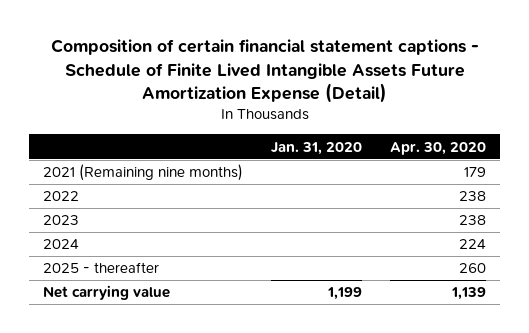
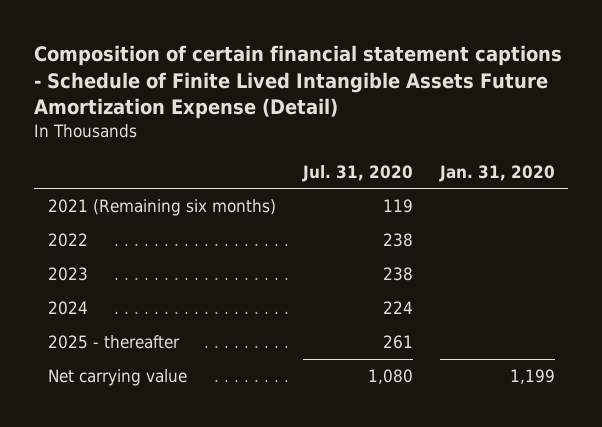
[390,141,487,155] Apr. 30, 2020 -> none
none -> [301,164,413,182] Jul. 31, 2020
[43,164,244,182] 2021 (Remaining nine months) -> [47,199,276,217] 2021 (Remaining six months)

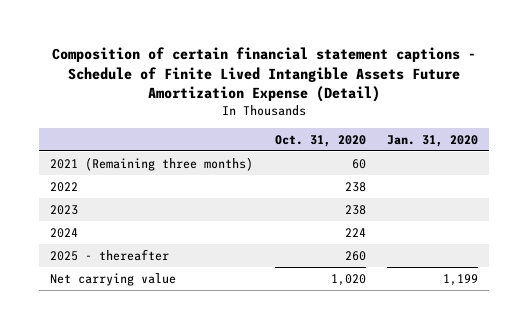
[301,164,413,182] Jul. 31, 2020 -> none
none -> [274,134,366,147] Oct. 31, 2020
[47,199,276,217] 2021 (Remaining six months) -> [50,156,254,171] 2021 (Remaining three months)

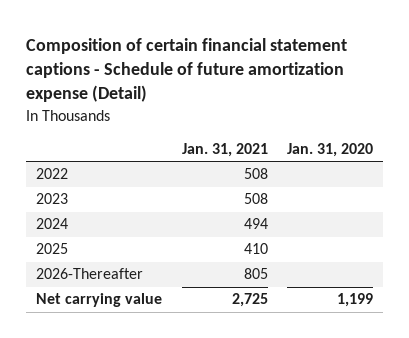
[52,47,477,103] Composition of certain financial statement captions - Schedule of Finite Lived Intangible Assets Future Amortization Expense (Detail) -> [26,37,348,103] Composition of certain financial statement captions - Schedule of future amortization expense (Detail)
[274,134,366,147] Oct. 31, 2020 -> none
none -> [181,142,268,157] Jan. 31, 2021
[50,156,254,171] 2021 (Remaining three months) -> none
none -> [36,243,69,255] 2025
[50,248,170,261] 2025 - thereafter -> [36,268,144,280] 2026-Thereafter

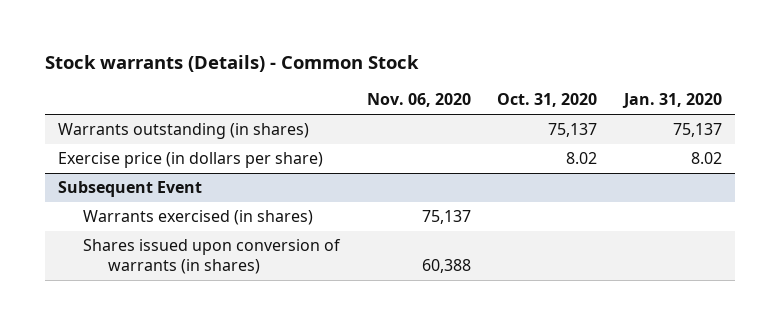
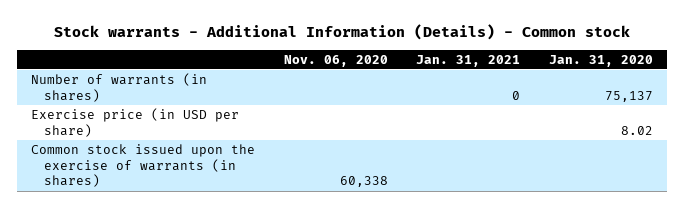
[44,55,419,73] Stock warrants (Details) - Common Stock -> [54,23,631,40] Stock warrants - Additional Information (Details) - Common stock
[497,93,598,108] Oct. 31, 2020 -> none
none -> [416,54,521,67] Jan. 31, 2021
[58,181,203,198] Subsequent Event -> none
[82,210,313,226] Warrants exercised (in shares) -> none
[82,239,341,275] Shares issued upon conversion of warrants (in shares) -> none
[58,123,310,140] Warrants outstanding (in shares) -> [31,73,208,102] Number of warrants (in shares)
[58,152,324,169] Exercise price (in dollars per share) -> [31,108,240,137] Exercise price (in USD per share)
none -> [31,144,256,188] Common stock issued upon the exercise of warrants (in shares)

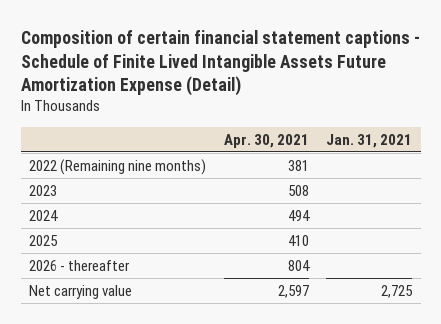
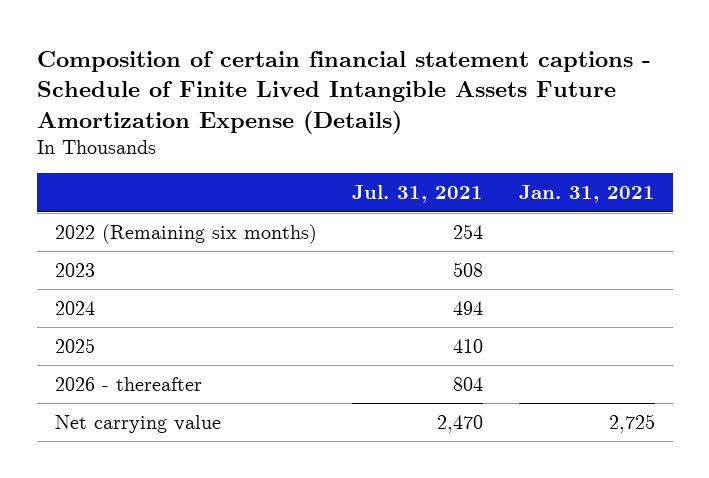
[20,30,420,97] Composition of certain financial statement captions - Schedule of Finite Lived Intangible Assets Future Amortization Expense (Detail) -> [36,51,651,134] Composition of certain financial statement captions - Schedule of Finite Lived Intangible Assets Future Amortization Expense (Details)
[223,133,309,148] Apr. 30, 2021 -> none
none -> [352,185,484,204] Jul. 31, 2021
[29,159,207,176] 2022 (Remaining nine months) -> [54,223,317,244] 2022 (Remaining six months)

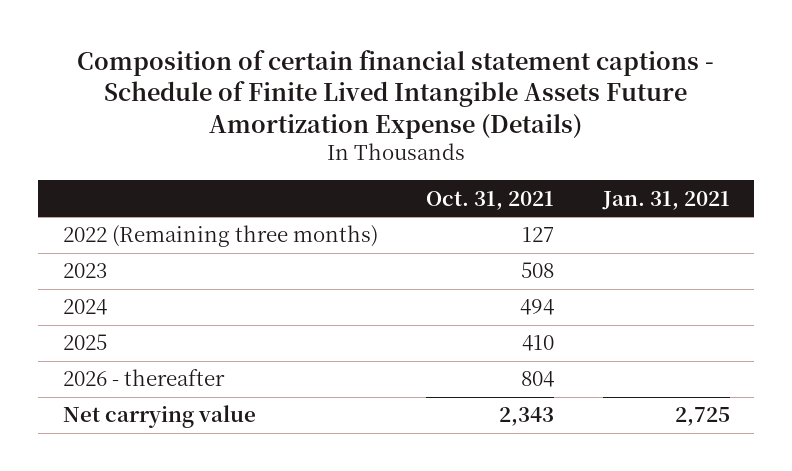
[352,185,484,204] Jul. 31, 2021 -> none
none -> [426,190,555,210] Oct. 31, 2021
[54,223,317,244] 2022 (Remaining six months) -> [62,225,378,248] 2022 (Remaining three months)

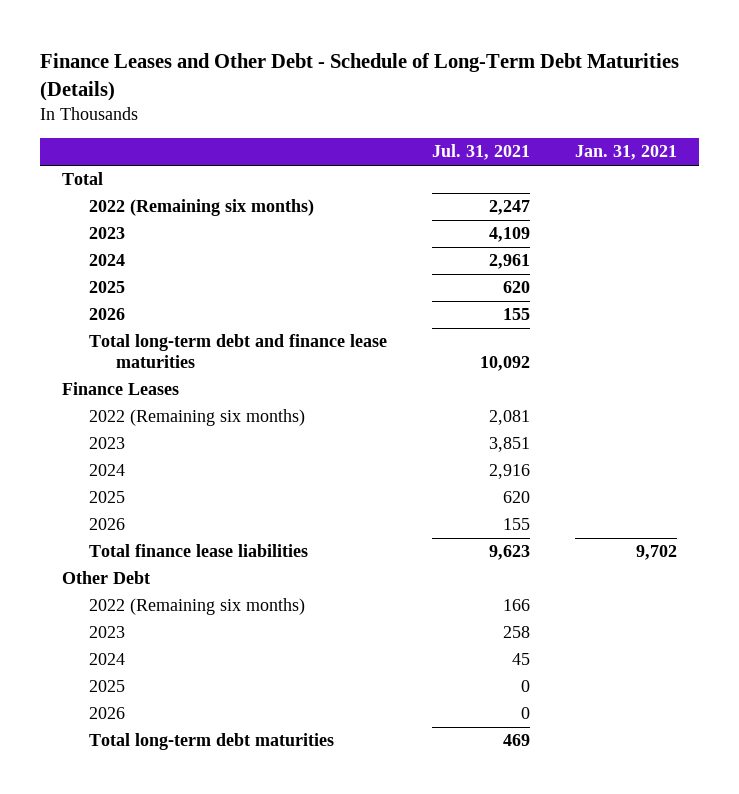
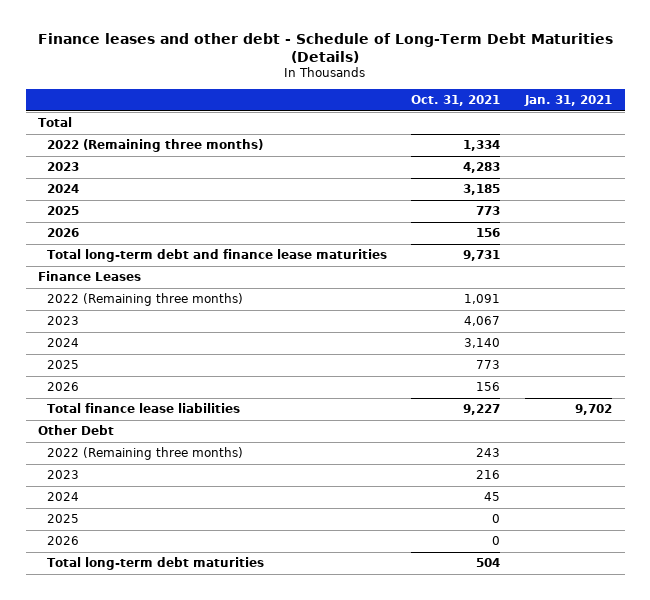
[40,52,680,101] Finance Leases and Other Debt - Schedule of Long-Term Debt Maturities (Details) -> [38,32,614,63] Finance leases and other debt - Schedule of Long-Term Debt Maturities (Details)
[432,144,531,161] Jul. 31, 2021 -> none
none -> [411,95,501,107] Oct. 31, 2021
[89,199,315,217] 2022 (Remaining six months) -> [46,139,263,153] 2022 (Remaining three months)
[89,409,306,427] 2022 (Remaining six months) -> [46,293,243,307] 2022 (Remaining three months)
[89,598,306,616] 2022 (Remaining six months) -> [46,447,243,461] 2022 (Remaining three months)

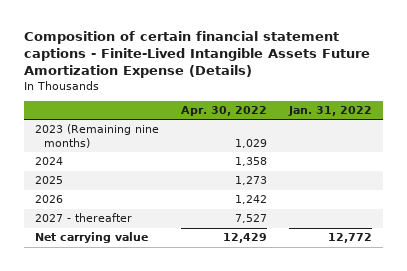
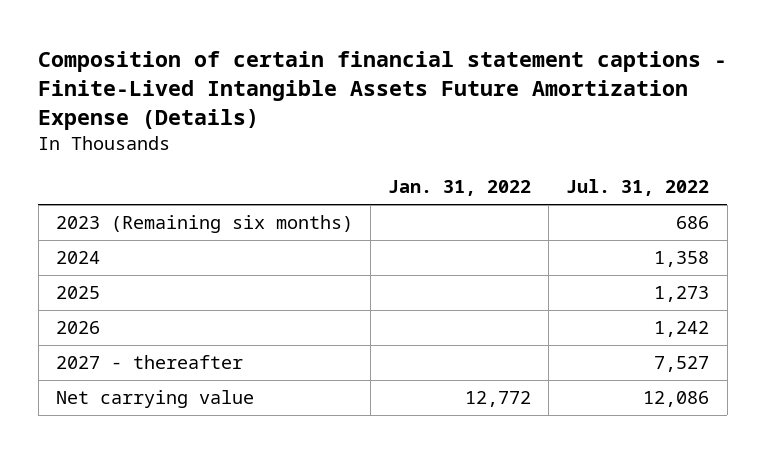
[180,106,267,117] Apr. 30, 2022 -> none
none -> [566,179,710,197] Jul. 31, 2022
[34,124,159,148] 2023 (Remaining nine months) -> [55,215,353,234] 2023 (Remaining six months)

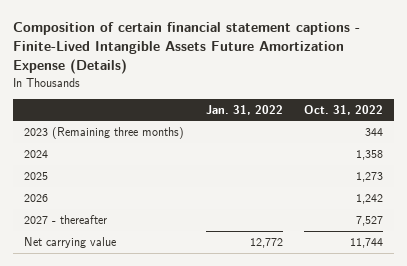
[566,179,710,197] Jul. 31, 2022 -> none
none -> [304,104,384,115] Oct. 31, 2022
[55,215,353,234] 2023 (Remaining six months) -> [24,127,185,140] 2023 (Remaining three months)

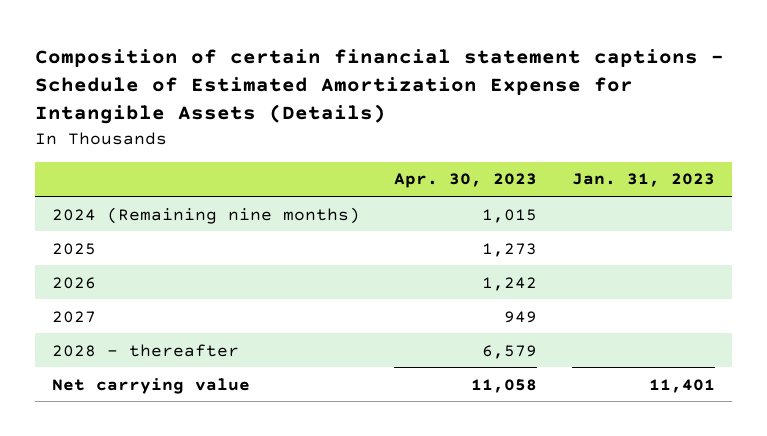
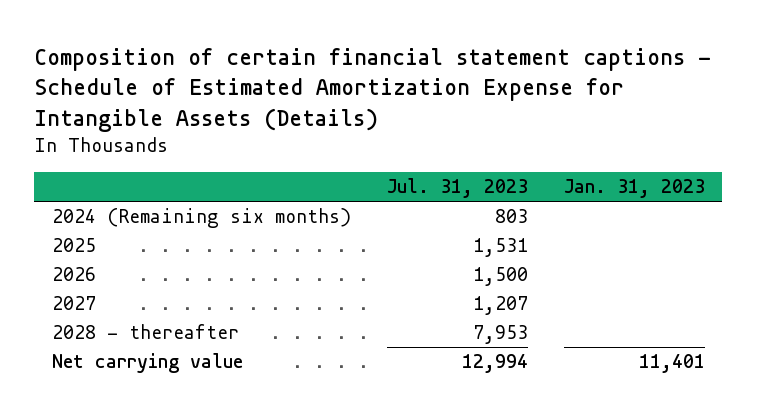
[394,173,538,189] Apr. 30, 2023 -> none
none -> [386,178,528,199] Jul. 31, 2023
[51,206,360,224] 2024 (Remaining nine months) -> [52,208,352,229] 2024 (Remaining six months)

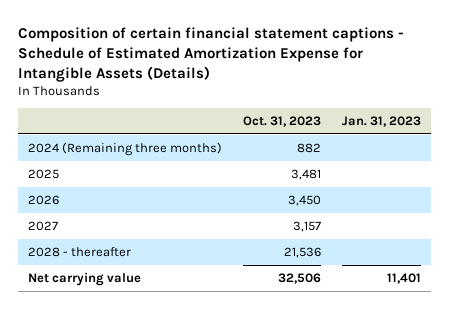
[386,178,528,199] Jul. 31, 2023 -> none
none -> [242,116,321,128] Oct. 31, 2023
[52,208,352,229] 2024 (Remaining six months) -> [28,141,223,156] 2024 (Remaining three months)

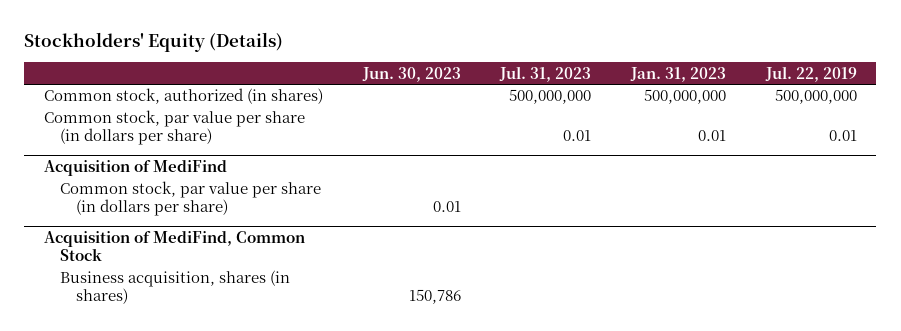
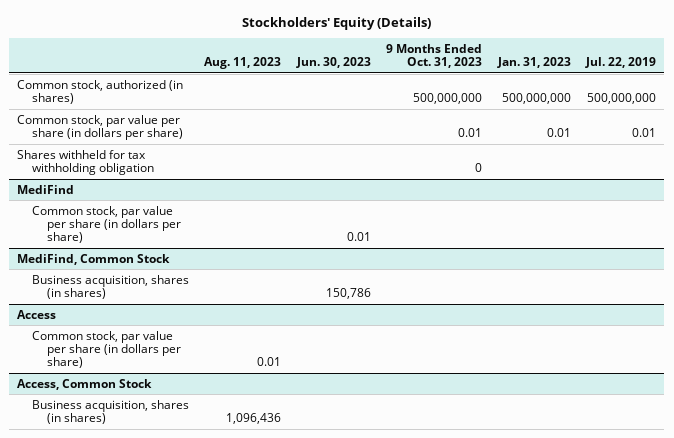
[499,65,592,82] Jul. 31, 2023 -> none
none -> [204,57,282,70] Aug. 11, 2023
none -> [386,44,483,69] 9 Months Ended Oct. 31, 2023
none -> [17,149,154,175] Shares withheld for tax withholding obligation
[44,160,228,177] Acquisition of MediFind -> [17,184,75,194] MediFind
[44,231,306,262] Acquisition of MediFind, Common Stock -> [17,253,171,265] MediFind, Common Stock
none -> [17,309,57,319] Access
none -> [31,330,181,368] Common stock, par value per share (in dollars per share)
none -> [17,378,153,390] Access, Common Stock
none -> [31,399,189,424] Business acquisition, shares (in shares)

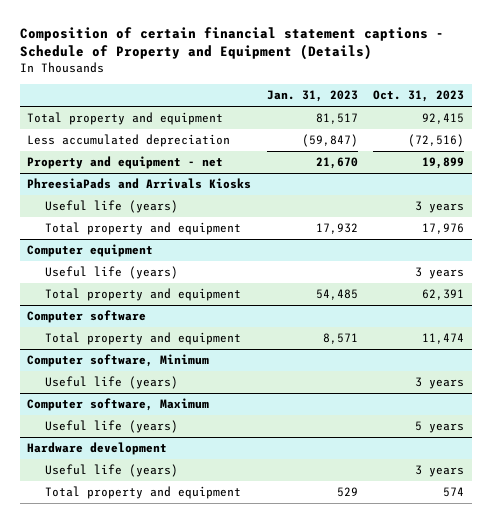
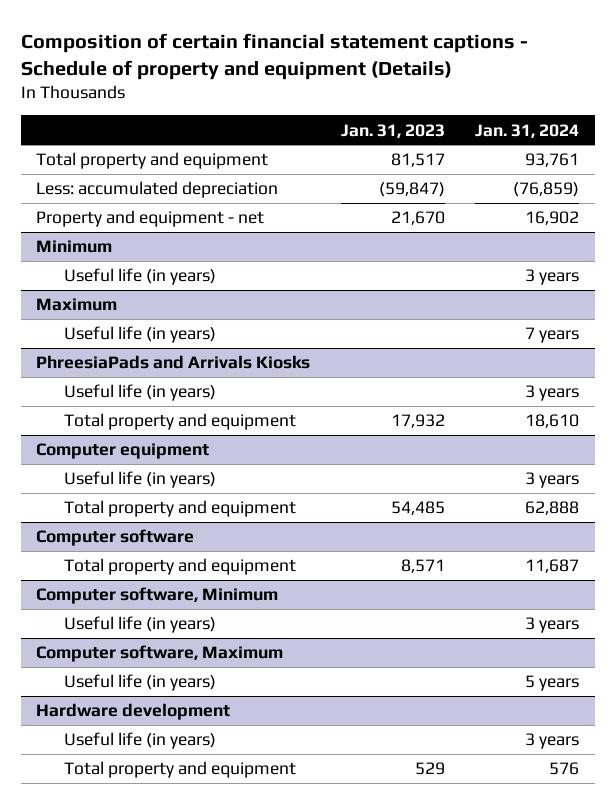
[19,27,444,61] Composition of certain financial statement captions - Schedule of Property and Equipment (Details) -> [20,32,528,80] Composition of certain financial statement captions - Schedule of property and equipment (Details)
[373,90,465,103] Oct. 31, 2023 -> none
none -> [475,123,580,138] Jan. 31, 2024
[27,134,231,148] Less accumulated depreciation -> [36,181,279,199] Less: accumulated depreciation
none -> [36,240,113,254] Minimum
none -> [63,268,216,286] Useful life (in years)
none -> [36,298,118,312] Maximum
none -> [63,326,216,344] Useful life (in years)
[44,200,178,214] Useful life (years) -> [63,384,216,402] Useful life (in years)
[44,266,178,280] Useful life (years) -> [63,471,216,489] Useful life (in years)
[44,376,178,390] Useful life (years) -> [63,616,216,634] Useful life (in years)
[44,420,178,434] Useful life (years) -> [63,674,216,692] Useful life (in years)
[44,464,178,478] Useful life (years) -> [63,732,216,750] Useful life (in years)

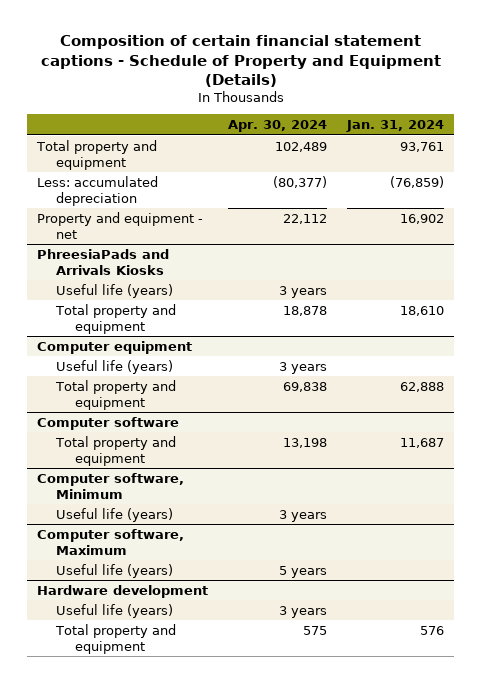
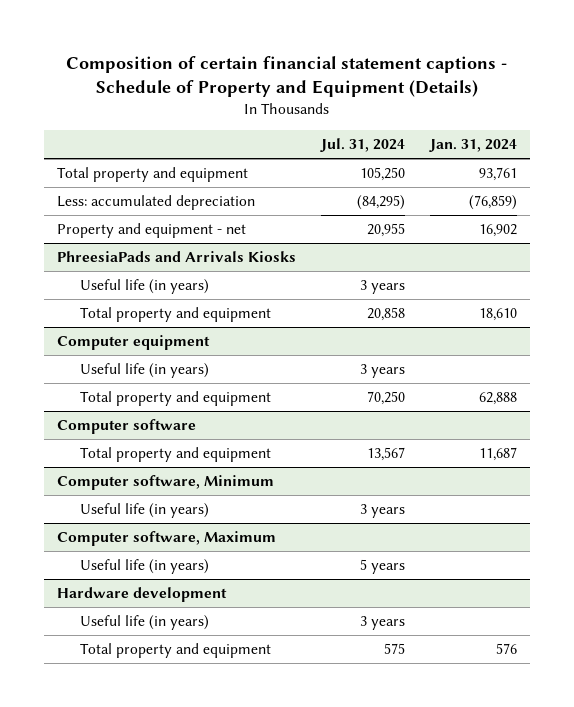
[228,119,328,132] Apr. 30, 2024 -> none
none -> [320,138,406,153] Jul. 31, 2024
[56,283,174,298] Useful life (years) -> [80,279,210,295] Useful life (in years)
[56,359,174,374] Useful life (years) -> [80,363,210,379] Useful life (in years)
[56,507,174,522] Useful life (years) -> [80,503,210,519] Useful life (in years)
[56,563,174,578] Useful life (years) -> [80,559,210,575] Useful life (in years)
[56,603,174,618] Useful life (years) -> [80,615,210,631] Useful life (in years)

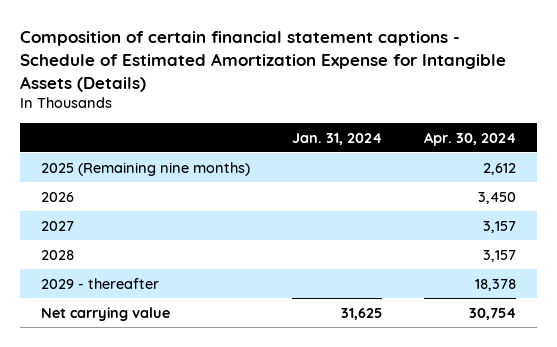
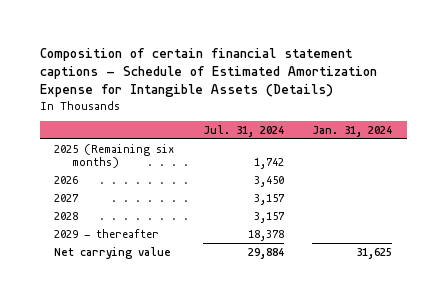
[424,131,517,146] Apr. 30, 2024 -> none
none -> [202,125,284,138] Jul. 31, 2024
[41,161,251,176] 2025 (Remaining nine months) -> [54,143,175,169] 2025 (Remaining six months)

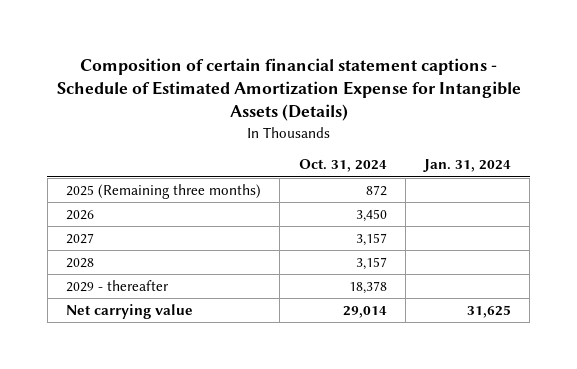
[202,125,284,138] Jul. 31, 2024 -> none
none -> [298,159,387,173] Oct. 31, 2024
[54,143,175,169] 2025 (Remaining six months) -> [66,183,262,199] 2025 (Remaining three months)

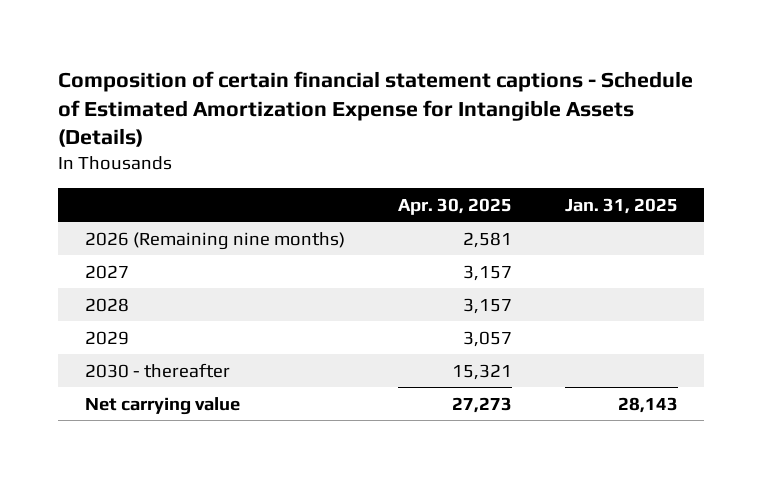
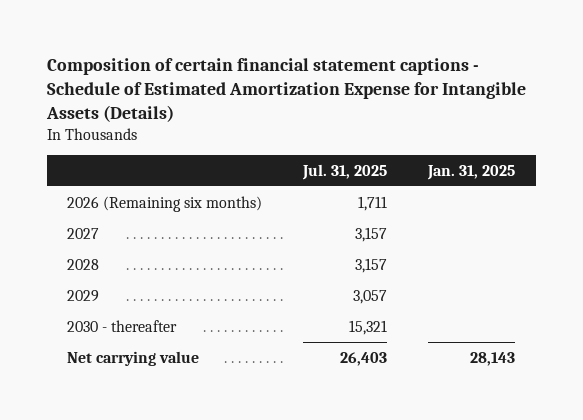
[397,197,512,215] Apr. 30, 2025 -> none
none -> [302,163,388,180] Jul. 31, 2025
[84,231,345,250] 2026 (Remaining nine months) -> [67,195,263,212] 2026 (Remaining six months)

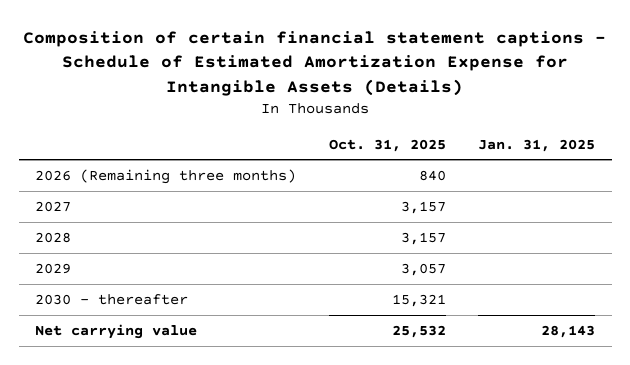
[302,163,388,180] Jul. 31, 2025 -> none
none -> [328,138,446,152] Oct. 31, 2025
[67,195,263,212] 2026 (Remaining six months) -> [34,169,296,185] 2026 (Remaining three months)

